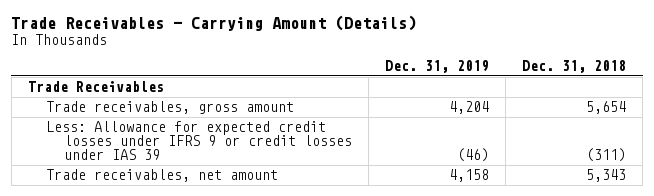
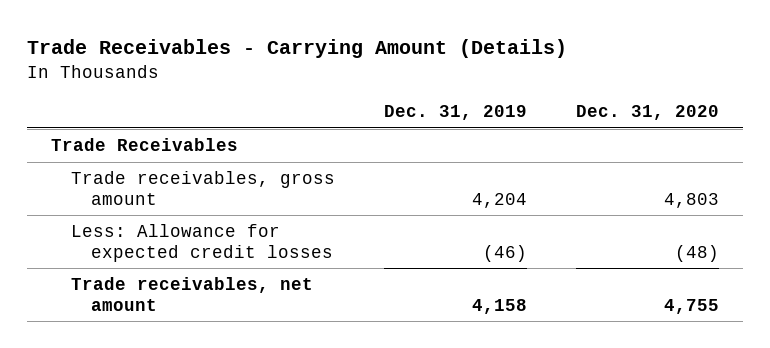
[522,60,627,74] Dec. 31, 2018 -> none
none -> [575,104,719,120] Dec. 31, 2020
[45,121,352,161] Less: Allowance for expected credit losses under IFRS 9 or credit losses under IAS 39 -> [71,224,334,262] Less: Allowance for expected credit losses

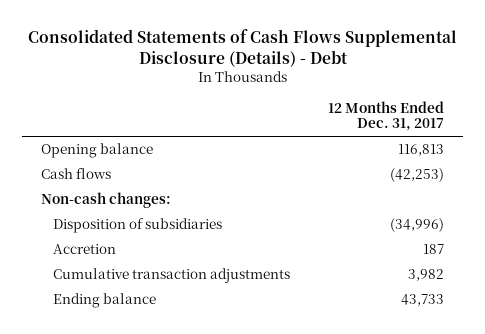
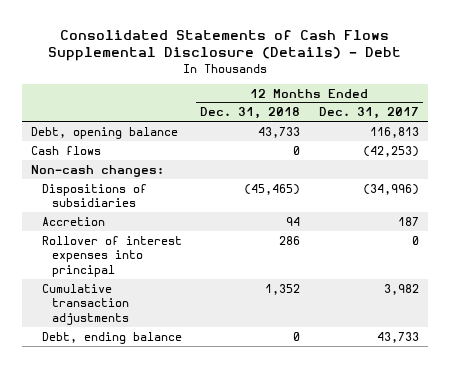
none -> [200,107,301,120] Dec. 31, 2018
[41,143,154,159] Opening balance -> [31,126,179,139] Debt, opening balance
[53,218,223,234] Disposition of subsidiaries -> [41,183,147,208] Dispositions of subsidiaries
none -> [41,235,182,277] Rollover of interest expenses into principal
[53,293,157,309] Ending balance -> [41,331,182,344] Debt, ending balance

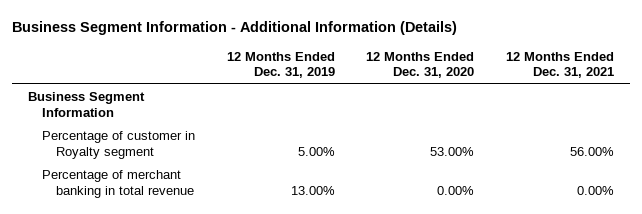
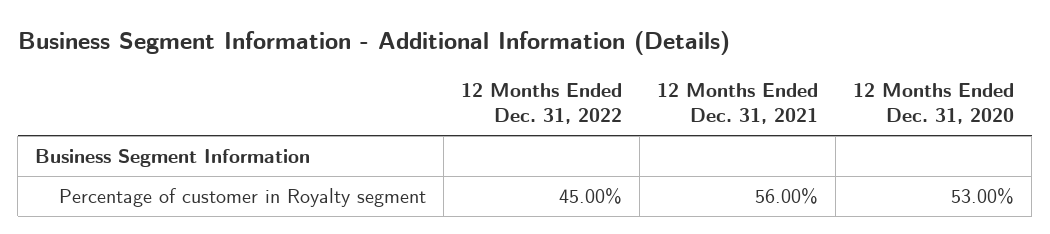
[226,51,335,79] 12 Months Ended Dec. 31, 2019 -> none
none -> [460,82,622,125] 12 Months Ended Dec. 31, 2022
[41,170,195,198] Percentage of merchant banking in total revenue -> none

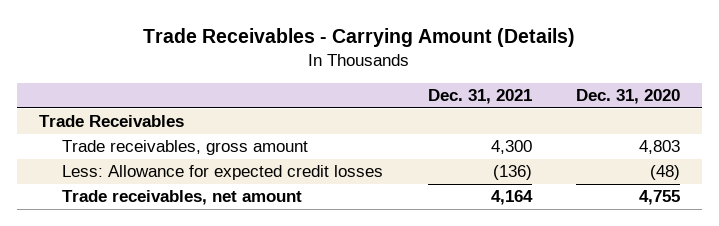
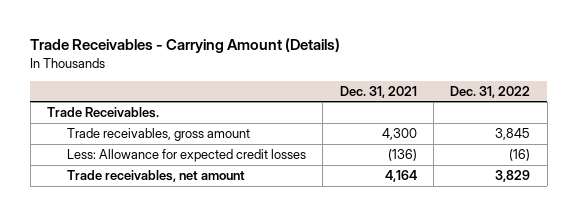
[575,89,680,105] Dec. 31, 2020 -> none
none -> [450,85,531,98] Dec. 31, 2022
[38,115,184,128] Trade Receivables -> [46,107,159,119] Trade Receivables.

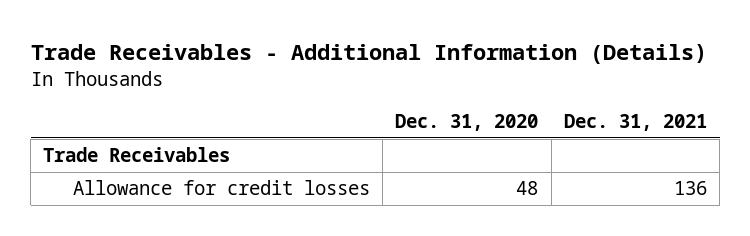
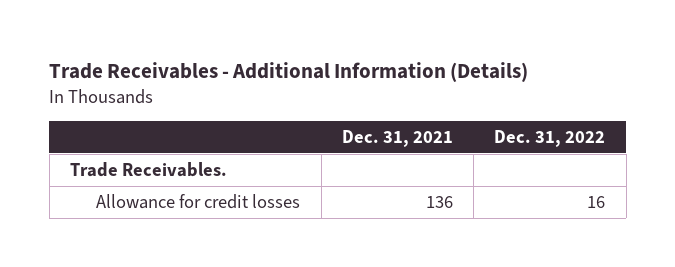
[395,114,539,132] Dec. 31, 2020 -> none
none -> [494,129,606,147] Dec. 31, 2022
[43,147,231,163] Trade Receivables -> [70,161,228,177] Trade Receivables.

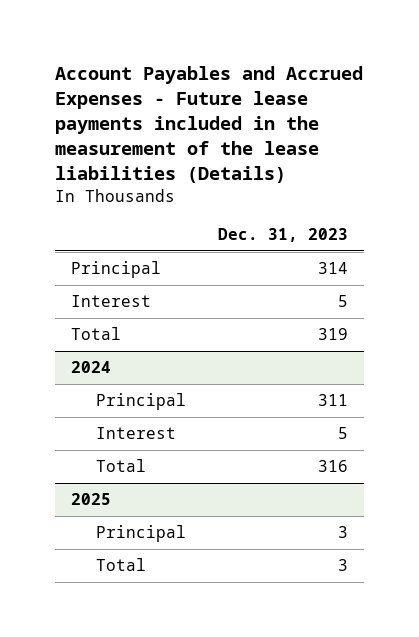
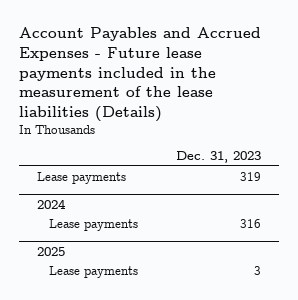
[71,261,162,279] Principal -> none
[71,295,152,308] Interest -> none
[71,327,122,341] Total -> [37,172,127,185] Lease payments
[96,393,187,411] Principal -> none
[96,427,177,440] Interest -> none
[96,459,147,473] Total -> [49,219,139,232] Lease payments
[96,558,147,572] Total -> none
[96,525,187,543] Principal -> [49,266,139,279] Lease payments

